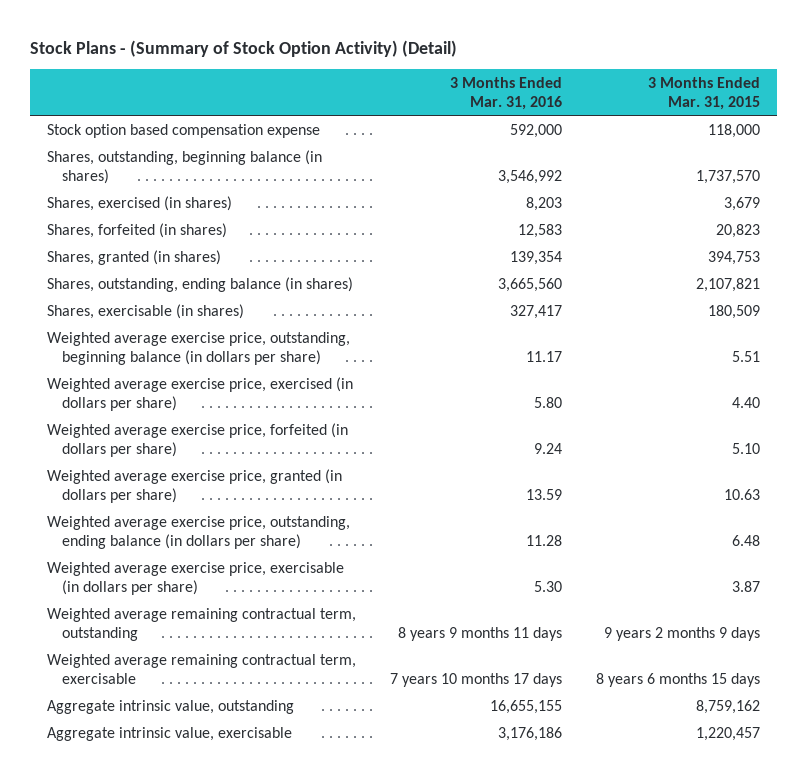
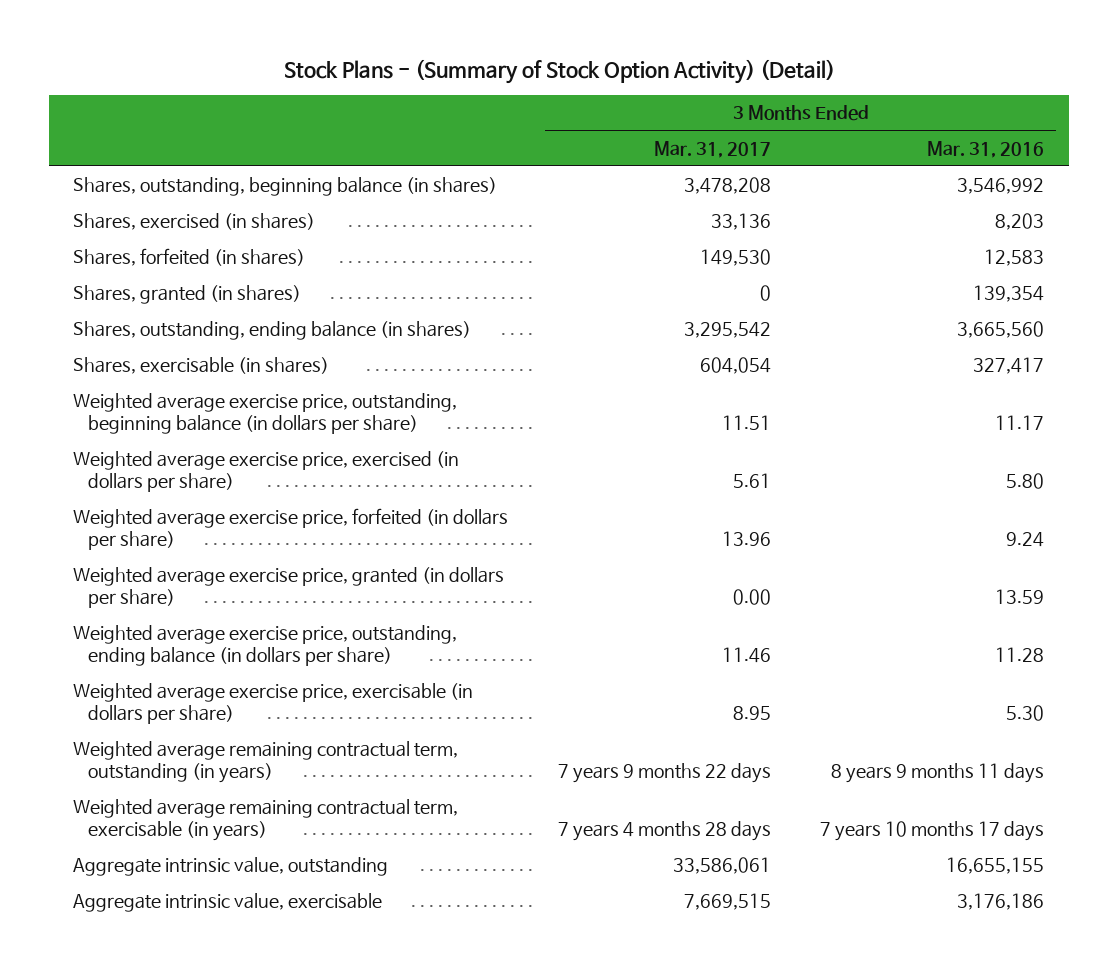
[648,76,761,110] 3 Months Ended Mar. 31, 2015 -> none
none -> [653,140,771,158] Mar. 31, 2017
[46,123,320,138] Stock option based compensation expense -> none
[46,607,356,641] Weighted average remaining contractual term, outstanding -> [73,741,459,784] Weighted average remaining contractual term, outstanding (in years)
[46,653,356,684] Weighted average remaining contractual term, exercisable -> [73,799,459,842] Weighted average remaining contractual term, exercisable (in years)

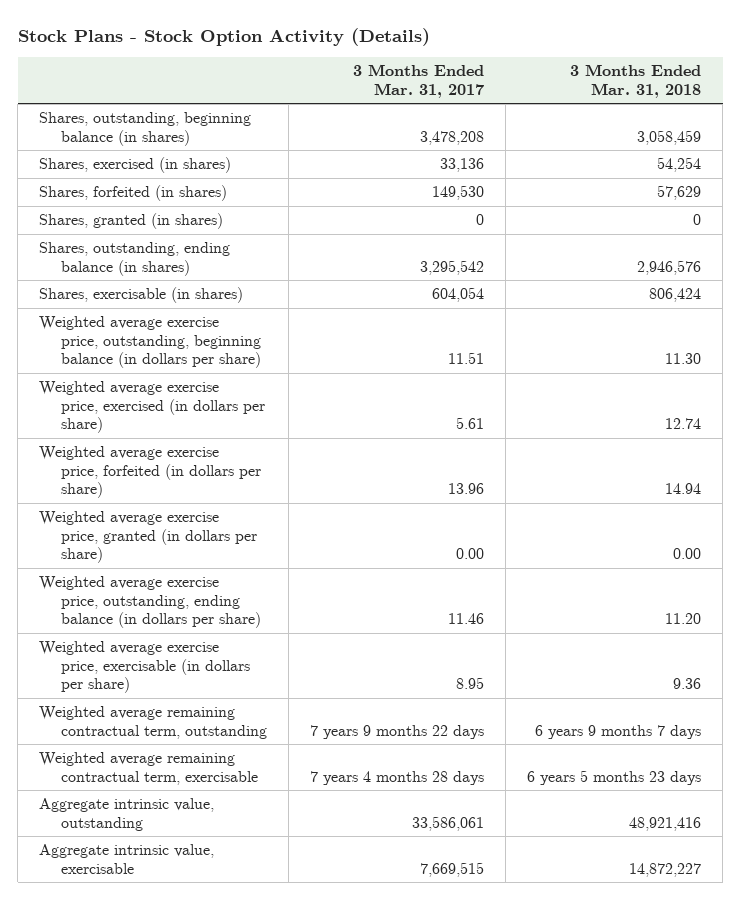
[283,58,835,84] Stock Plans - (Summary of Stock Option Activity) (Detail) -> [17,27,430,46] Stock Plans - Stock Option Activity (Details)
[926,140,1044,158] Mar. 31, 2016 -> none
none -> [570,64,702,98] 3 Months Ended Mar. 31, 2018
[73,741,459,784] Weighted average remaining contractual term, outstanding (in years) -> [39,706,268,739] Weighted average remaining contractual term, outstanding
[73,799,459,842] Weighted average remaining contractual term, exercisable (in years) -> [39,752,259,785] Weighted average remaining contractual term, exercisable

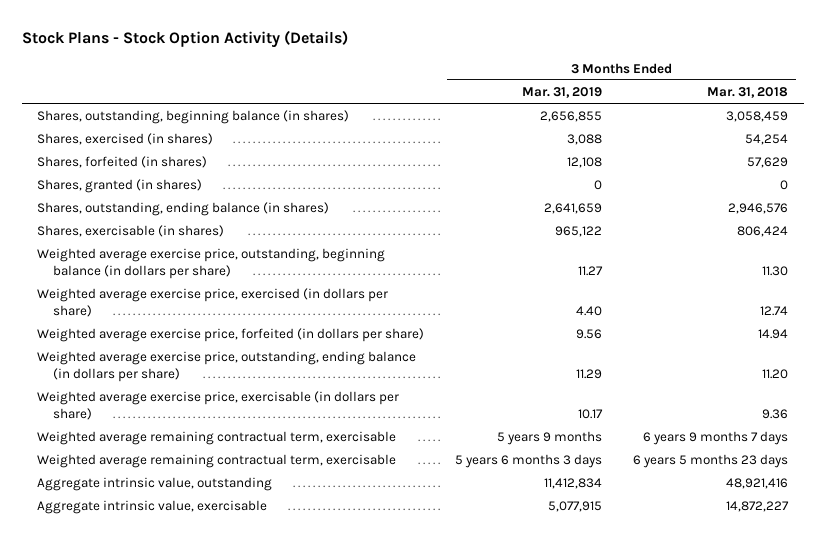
[353,64,485,98] 3 Months Ended Mar. 31, 2017 -> none
none -> [522,86,603,98] Mar. 31, 2019
[39,511,258,564] Weighted average exercise price, granted (in dollars per share) -> none
[39,706,268,739] Weighted average remaining contractual term, outstanding -> [37,430,397,445] Weighted average remaining contractual term, exercisable

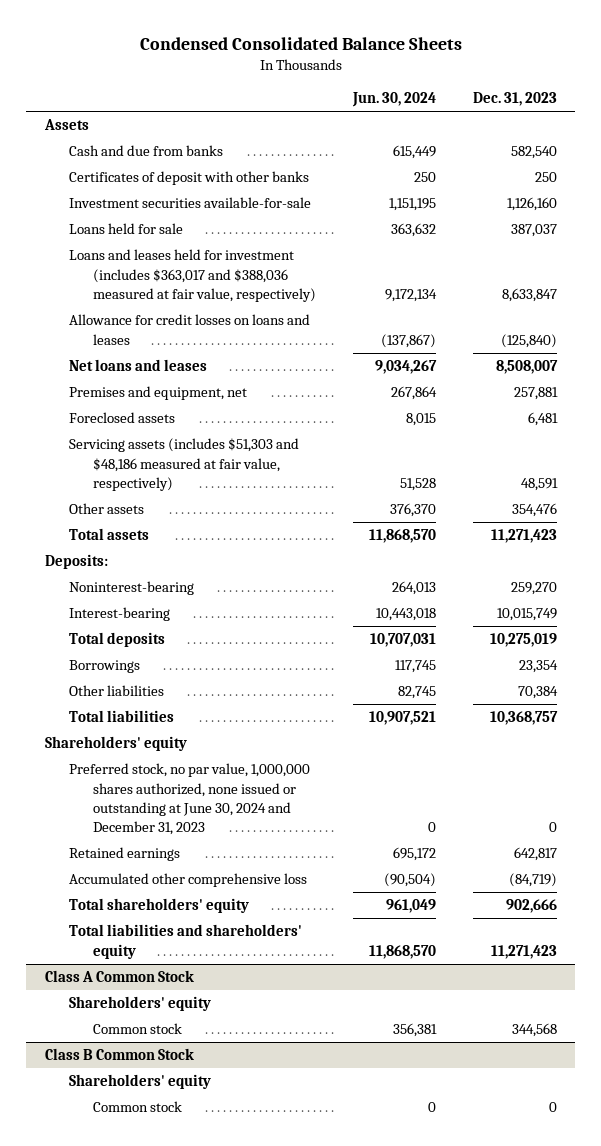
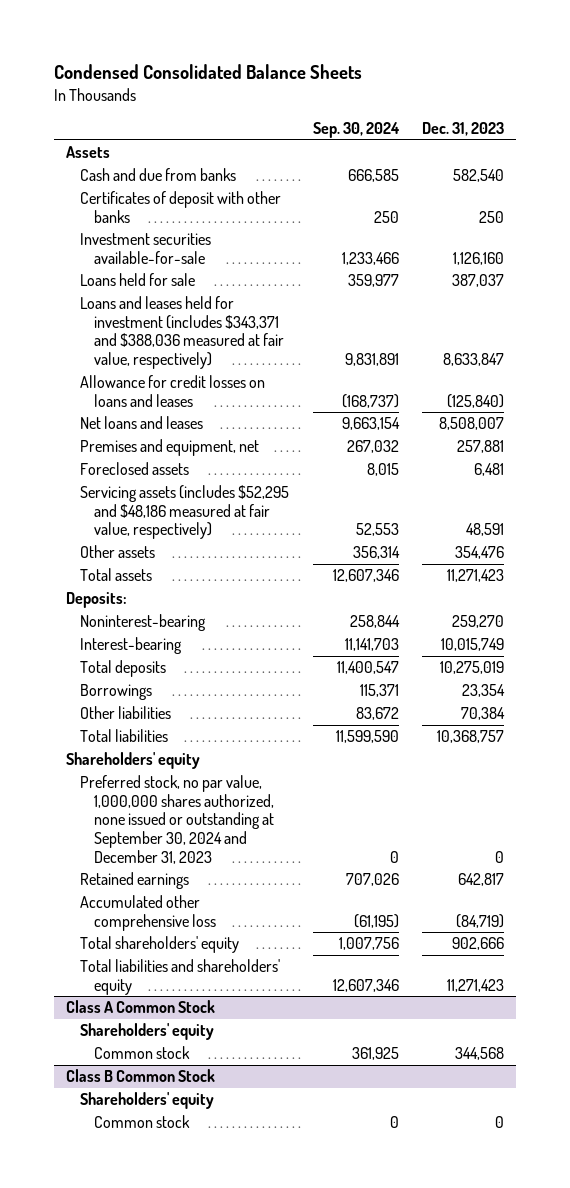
[351,92,436,108] Jun. 30, 2024 -> none
none -> [312,122,400,139] Sep. 30, 2024
[68,249,316,302] Loans and leases held for investment (includes $363,017 and $388,036 measured at fair value, respectively) -> [79,296,285,370] Loans and leases held for investment (includes $343,371 and $388,036 measured at fair value, respectively)
[68,438,299,491] Servicing assets (includes $51,303 and $48,186 measured at fair value, respectively) -> [79,485,289,540] Servicing assets (includes $52,295 and $48,186 measured at fair value, respectively)
[68,763,310,836] Preferred stock, no par value, 1,000,000 shares authorized, none issued or outstanding at June 30, 2024 and December 31, 2023 -> [79,775,275,864] Preferred stock, no par value, 1,000,000 shares authorized, none issued or outstanding at September 30, 2024 and December 31, 2023

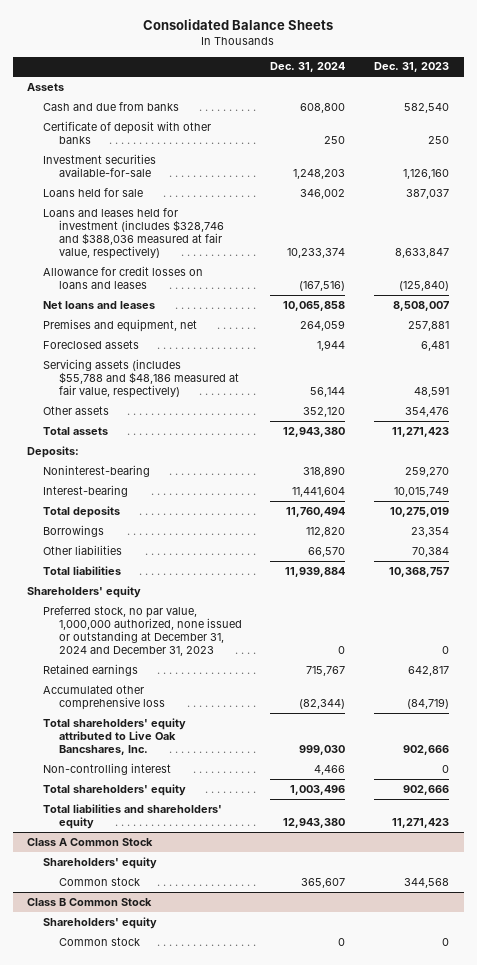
[53,63,362,79] Condensed Consolidated Balance Sheets -> [143,19,334,31] Consolidated Balance Sheets
[312,122,400,139] Sep. 30, 2024 -> none
none -> [270,62,346,73] Dec. 31, 2024
[79,191,281,223] Certificates of deposit with other banks -> [43,120,212,145] Certificate of deposit with other banks
[79,296,285,370] Loans and leases held for investment (includes $343,371 and $388,036 measured at fair value, respectively) -> [43,207,224,260] Loans and leases held for investment (includes $328,746 and $388,036 measured at fair value, respectively)
[79,485,289,540] Servicing assets (includes $52,295 and $48,186 measured at fair value, respectively) -> [43,358,239,399] Servicing assets (includes $55,788 and $48,186 measured at fair value, respectively)
[79,775,275,864] Preferred stock, no par value, 1,000,000 shares authorized, none issued or outstanding at September 30, 2024 and December 31, 2023 -> [43,605,242,657] Preferred stock, no par value, 1,000,000 authorized, none issued or outstanding at December 31, 2024 and December 31, 2023
none -> [43,717,187,756] Total shareholders' equity attributed to Live Oak Bancshares, Inc.
none -> [43,762,172,775] Non-controlling interest

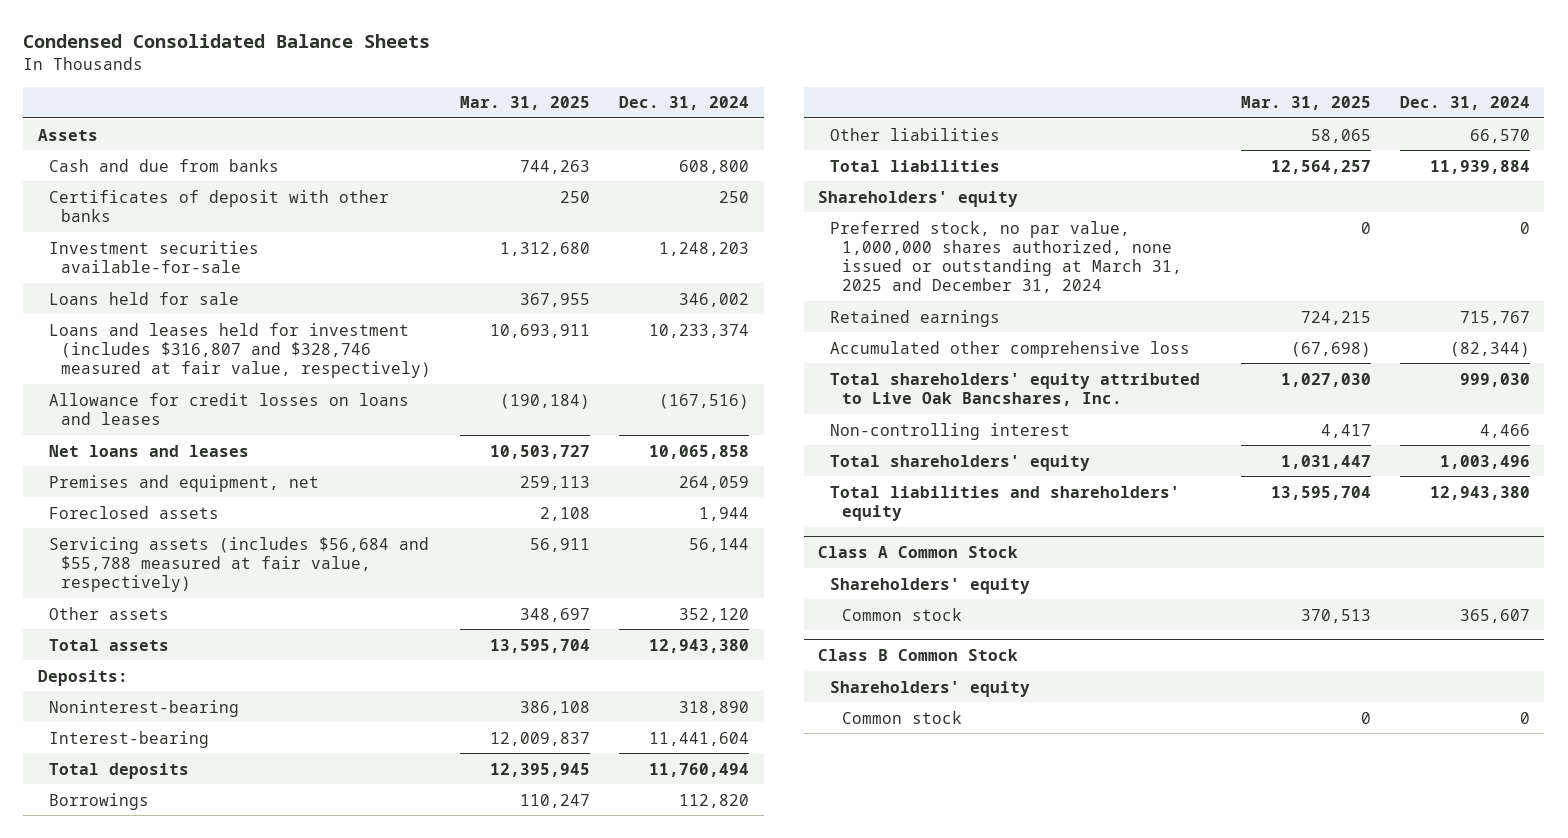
[143,19,334,31] Consolidated Balance Sheets -> [23,34,431,49] Condensed Consolidated Balance Sheets
[374,62,450,73] Dec. 31, 2023 -> none
none -> [460,96,591,111] Mar. 31, 2025
[43,120,212,145] Certificate of deposit with other banks -> [49,189,390,222] Certificates of deposit with other banks
[43,207,224,260] Loans and leases held for investment (includes $328,746 and $388,036 measured at fair value, respectively) -> [49,322,432,378] Loans and leases held for investment (includes $316,807 and $328,746 measured at fair value, respectively)
[43,358,239,399] Servicing assets (includes $55,788 and $48,186 measured at fair value, respectively) -> [49,536,430,592] Servicing assets (includes $56,684 and $55,788 measured at fair value, respectively)
[43,605,242,657] Preferred stock, no par value, 1,000,000 authorized, none issued or outstanding at December 31, 2024 and December 31, 2023 -> [830,220,1182,294] Preferred stock, no par value, 1,000,000 shares authorized, none issued or outstanding at March 31, 2025 and December 31, 2024

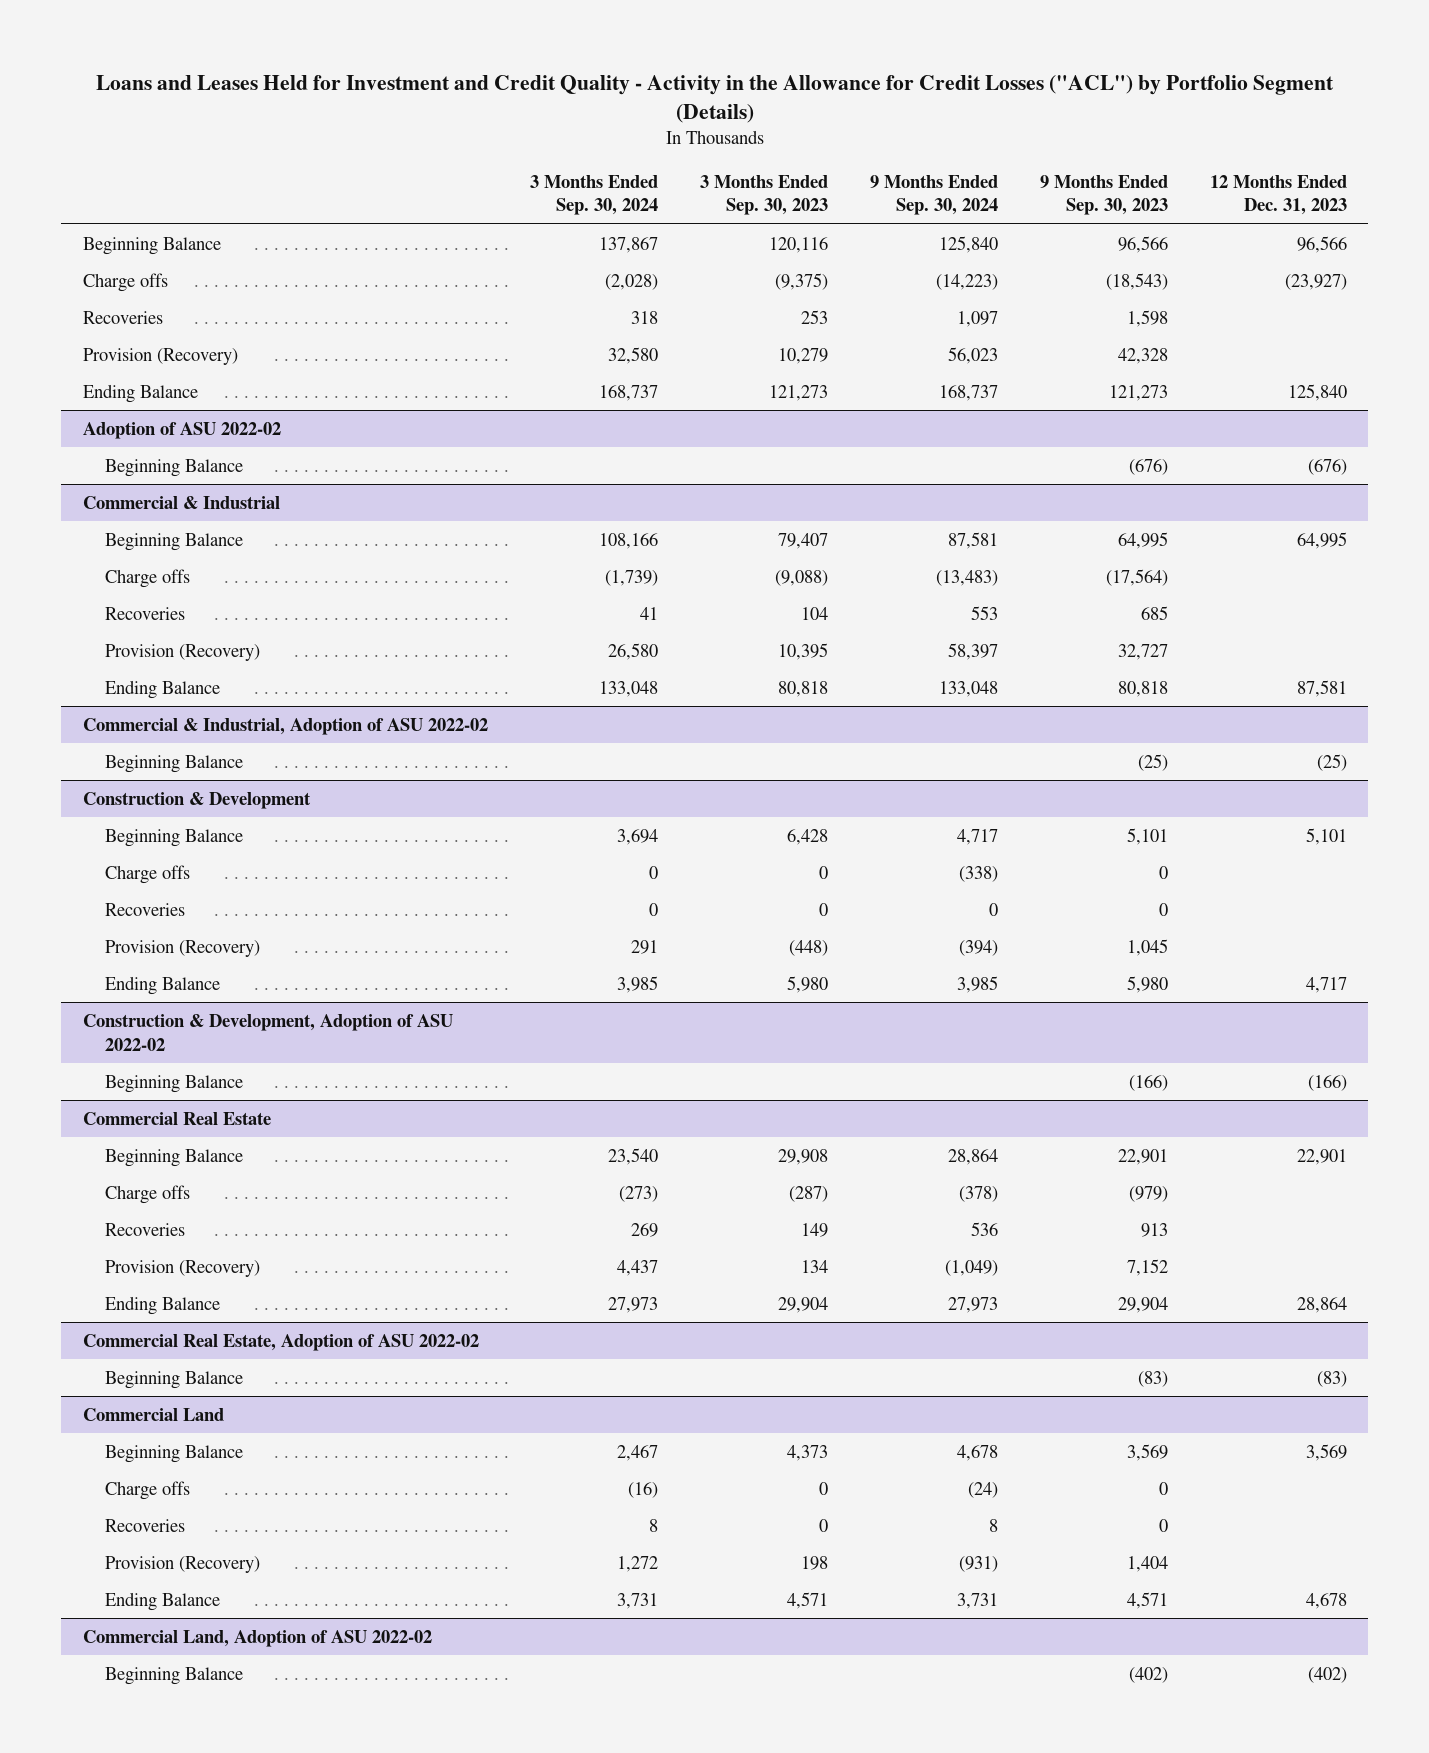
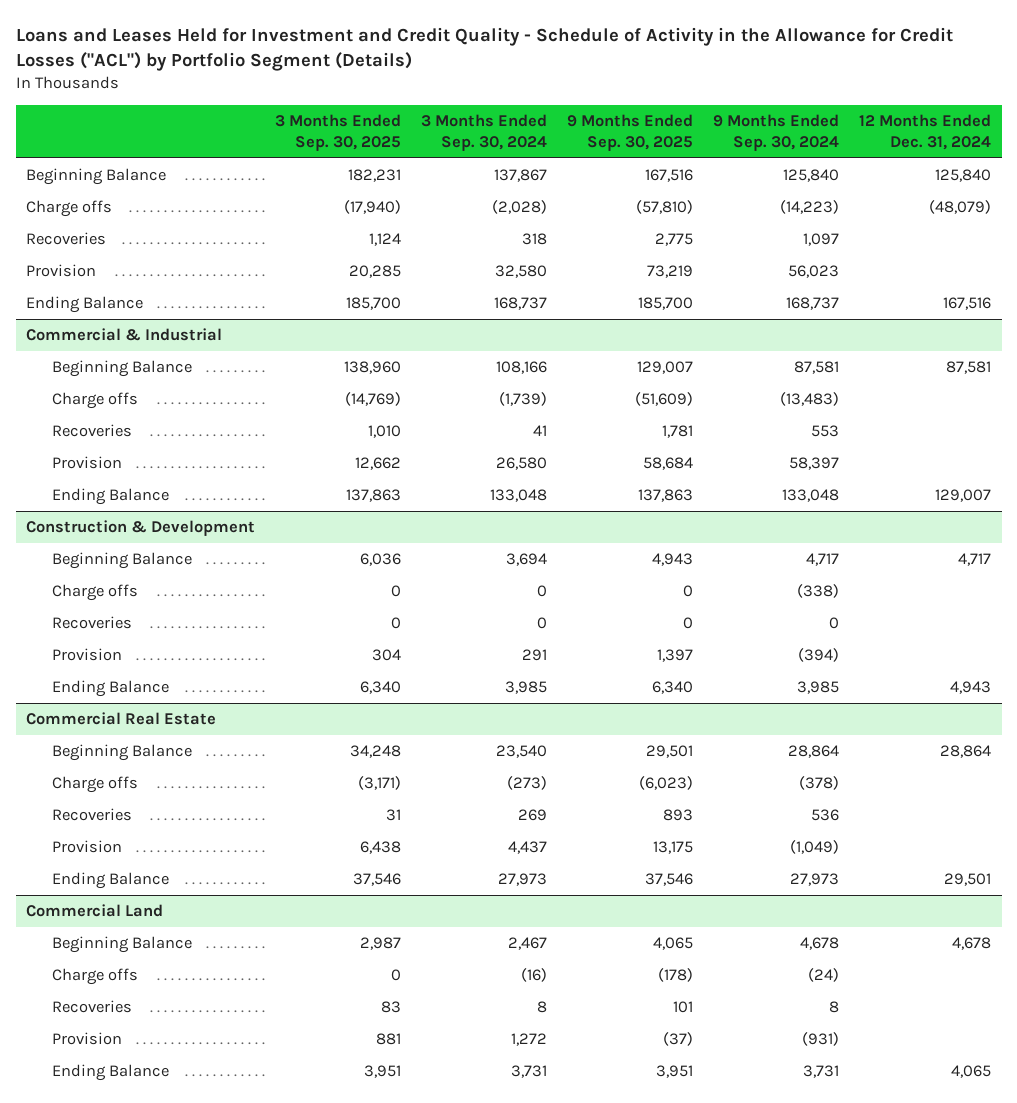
[95,75,1334,124] Loans and Leases Held for Investment and Credit Quality - Activity in the Allowance for Credit Losses ("ACL") by Portfolio Segment (Details) -> [15,27,953,72] Loans and Leases Held for Investment and Credit Quality - Schedule of Activity in the Allowance for Credit Losses ("ACL") by Portfolio Segment (Details)
[699,174,828,216] 3 Months Ended Sep. 30, 2023 -> none
[1039,174,1168,216] 9 Months Ended Sep. 30, 2023 -> none
[1209,174,1347,216] 12 Months Ended Dec. 31, 2023 -> none
none -> [275,113,402,151] 3 Months Ended Sep. 30, 2025
none -> [567,113,694,151] 9 Months Ended Sep. 30, 2025
none -> [859,113,992,150] 12 Months Ended Dec. 31, 2024
[82,347,238,365] Provision (Recovery) -> [26,264,97,278] Provision
[82,421,281,439] Adoption of ASU 2022-02 -> none
[105,458,244,477] Beginning Balance -> none
[105,643,261,661] Provision (Recovery) -> [51,456,122,470] Provision
[82,717,488,735] Commercial & Industrial, Adoption of ASU 2022-02 -> none
[105,754,244,773] Beginning Balance -> none
[105,939,261,957] Provision (Recovery) -> [51,648,122,662] Provision
[82,1013,453,1051] Construction & Development, Adoption of ASU 2022-02 -> none
[105,1074,244,1093] Beginning Balance -> none
[105,1259,261,1277] Provision (Recovery) -> [51,840,122,854] Provision
[82,1333,479,1351] Commercial Real Estate, Adoption of ASU 2022-02 -> none
[105,1370,244,1389] Beginning Balance -> none
[105,1555,261,1573] Provision (Recovery) -> [51,1032,122,1046] Provision
[82,1629,432,1647] Commercial Land, Adoption of ASU 2022-02 -> none
[105,1666,244,1685] Beginning Balance -> none

